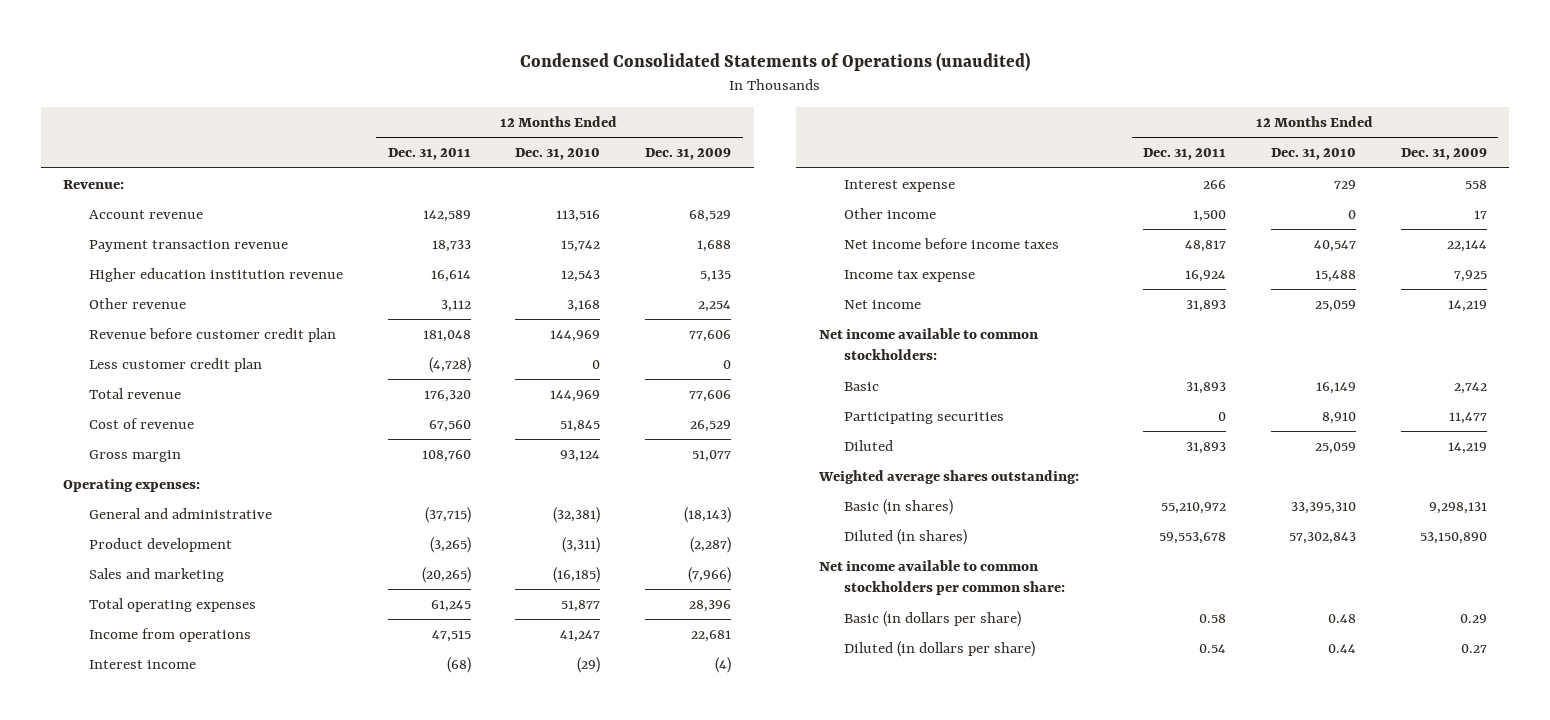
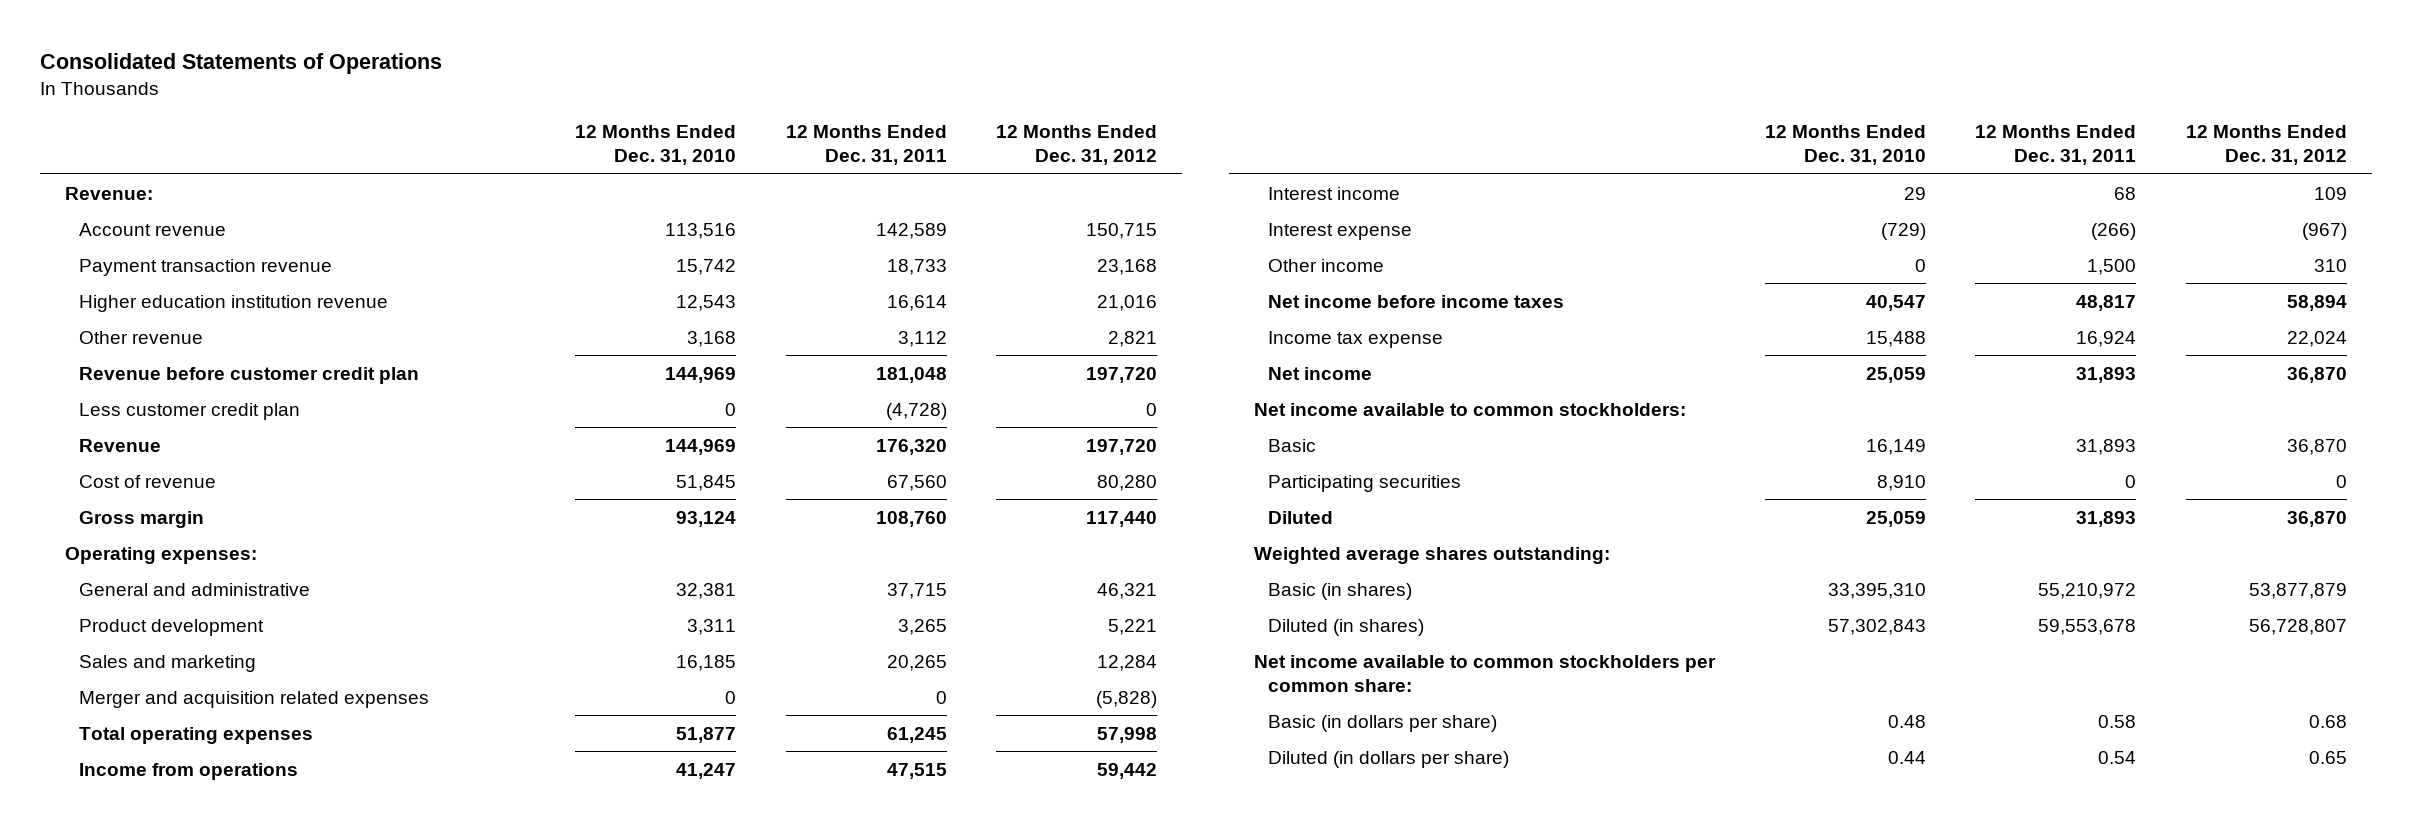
[519,52,1030,72] Condensed Consolidated Statements of Operations (unaudited) -> [39,53,442,75] Consolidated Statements of Operations
[645,148,732,161] Dec. 31, 2009 -> none
none -> [996,125,1158,166] 12 Months Ended Dec. 31, 2012
[88,388,181,400] Total revenue -> [78,438,161,452] Revenue
[424,507,471,524] (37,715) -> [886,582,947,599] 37,715
[553,507,601,524] (32,381) -> [676,582,737,599] 32,381
[429,537,471,554] (3,265) -> [897,618,947,635] 3,265
[562,537,601,554] (3,311) -> [687,618,737,635] 3,311
[421,567,471,584] (20,265) -> [886,654,947,671] 20,265
[553,567,601,584] (16,185) -> [676,654,737,671] 16,185
none -> [78,690,429,708] Merger and acquisition related expenses
[446,657,471,674] (68) -> [2114,186,2137,200] 68
[577,657,601,674] (29) -> [1903,186,1926,200] 29
[1203,180,1227,190] 266 -> [2091,222,2137,240] (266)
[1333,180,1356,190] 729 -> [1880,222,1926,240] (729)

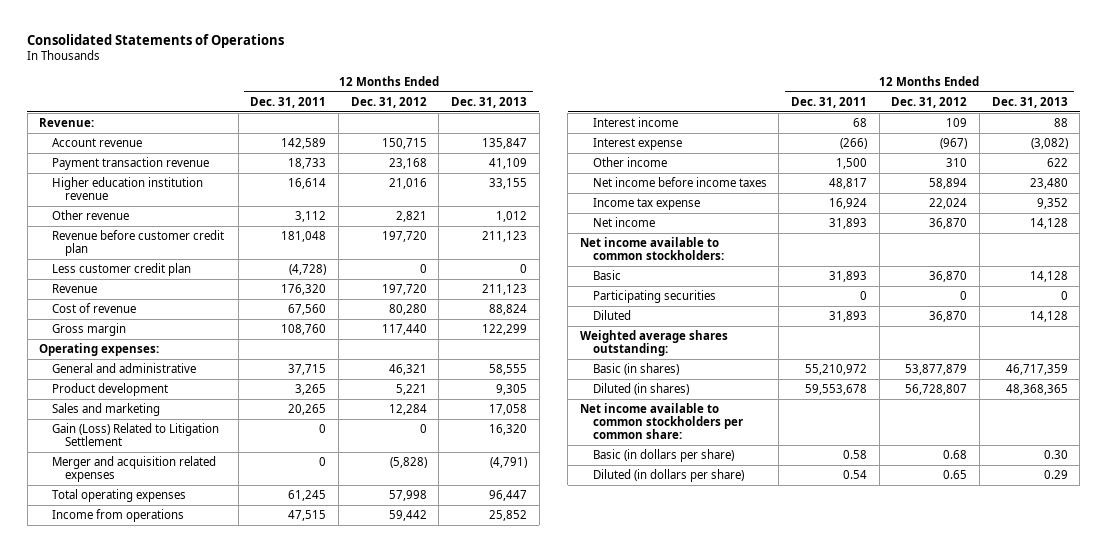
[575,125,737,166] 12 Months Ended Dec. 31, 2010 -> none
none -> [451,96,528,108] Dec. 31, 2013
none -> [52,423,220,447] Gain (Loss) Related to Litigation Settlement

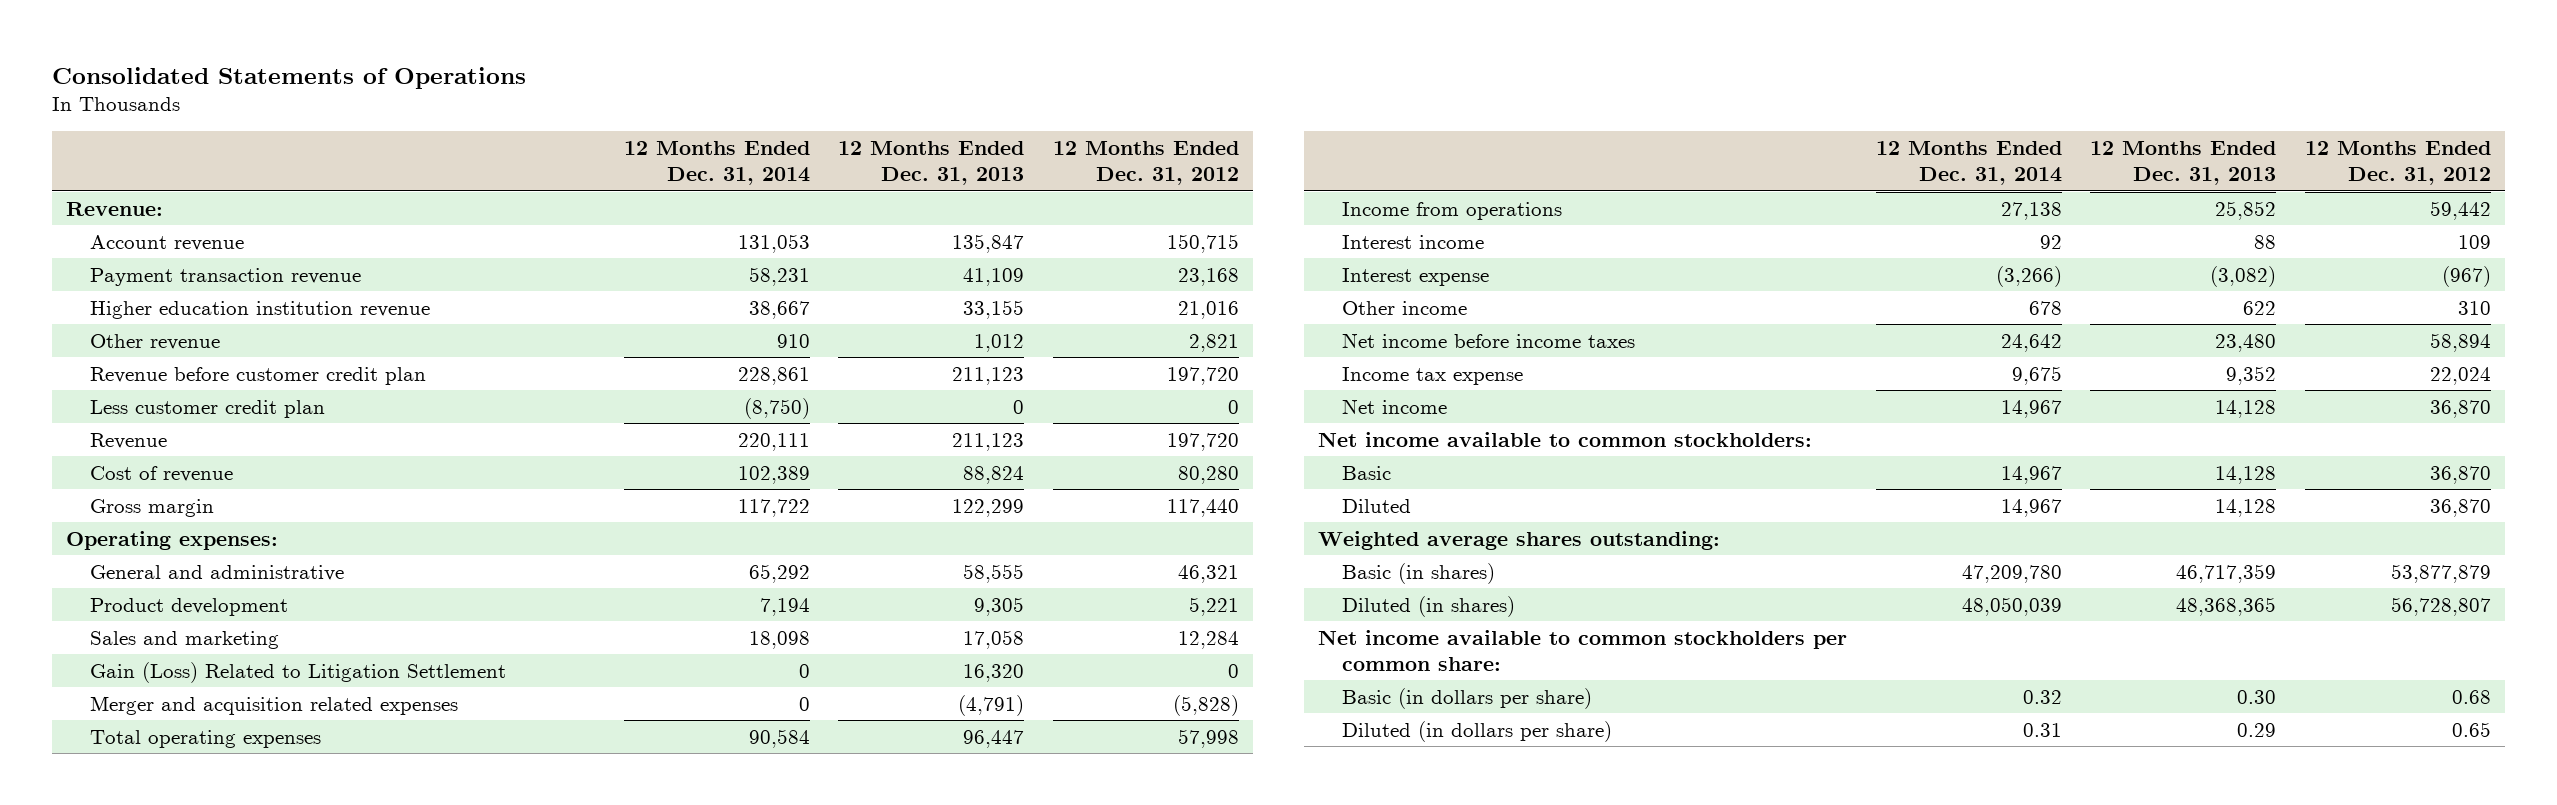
[250,96,327,108] Dec. 31, 2011 -> none
none -> [623,141,810,186] 12 Months Ended Dec. 31, 2014
[592,290,716,304] Participating securities -> none

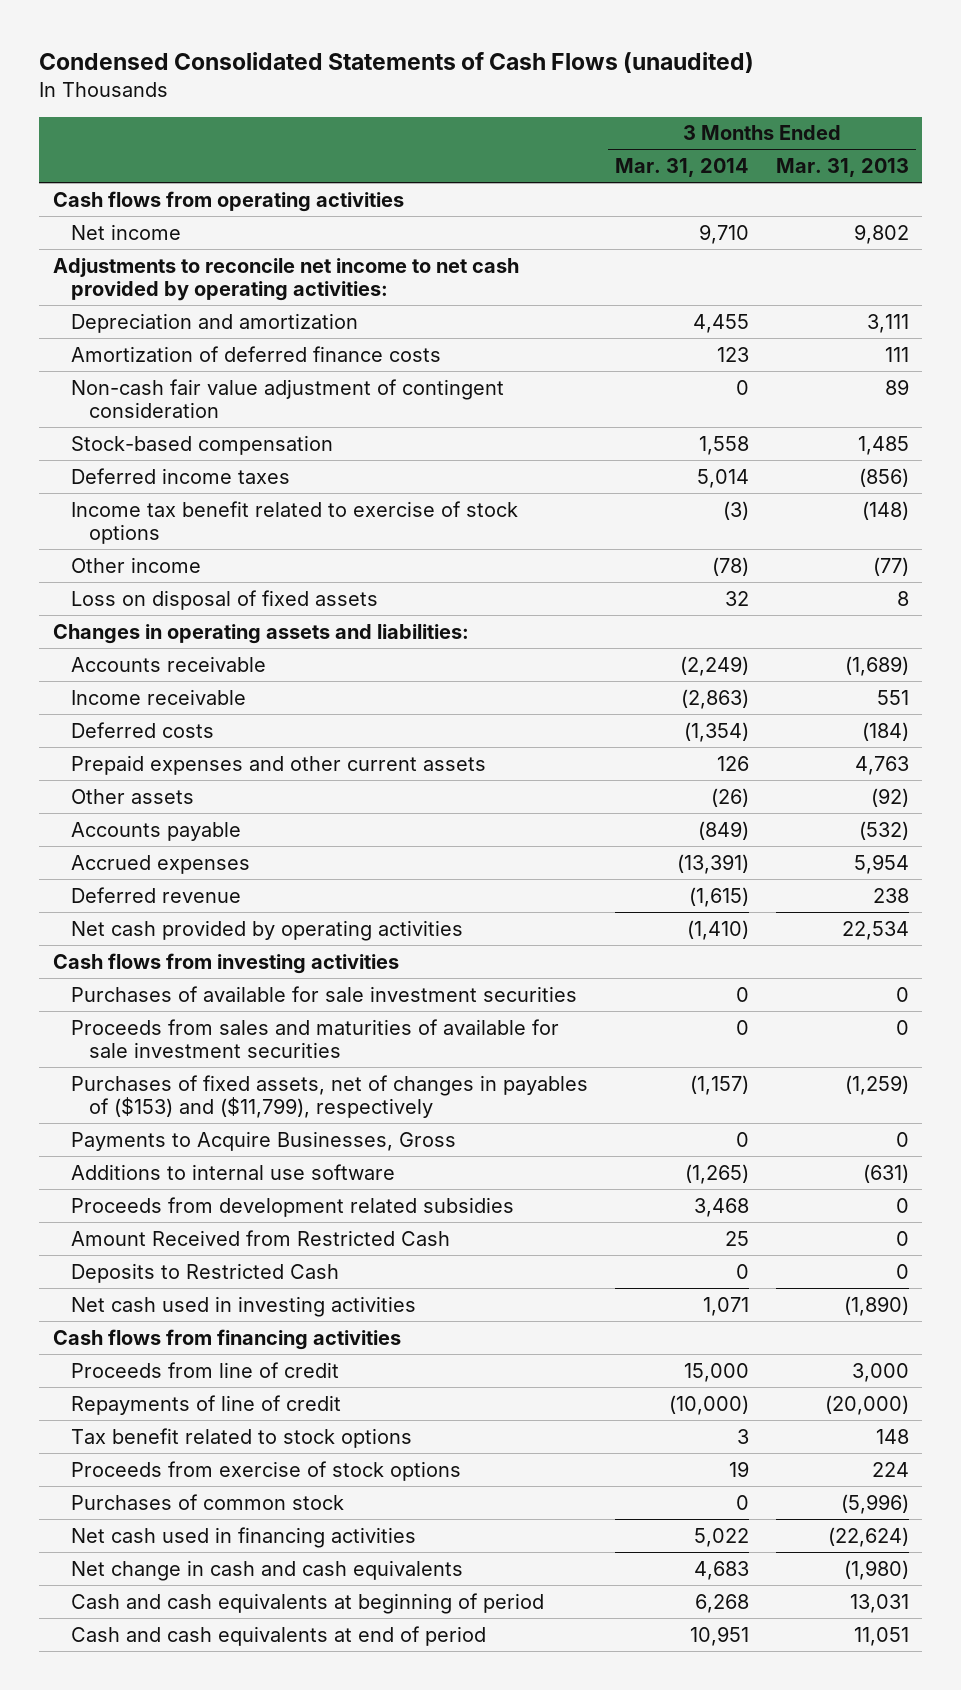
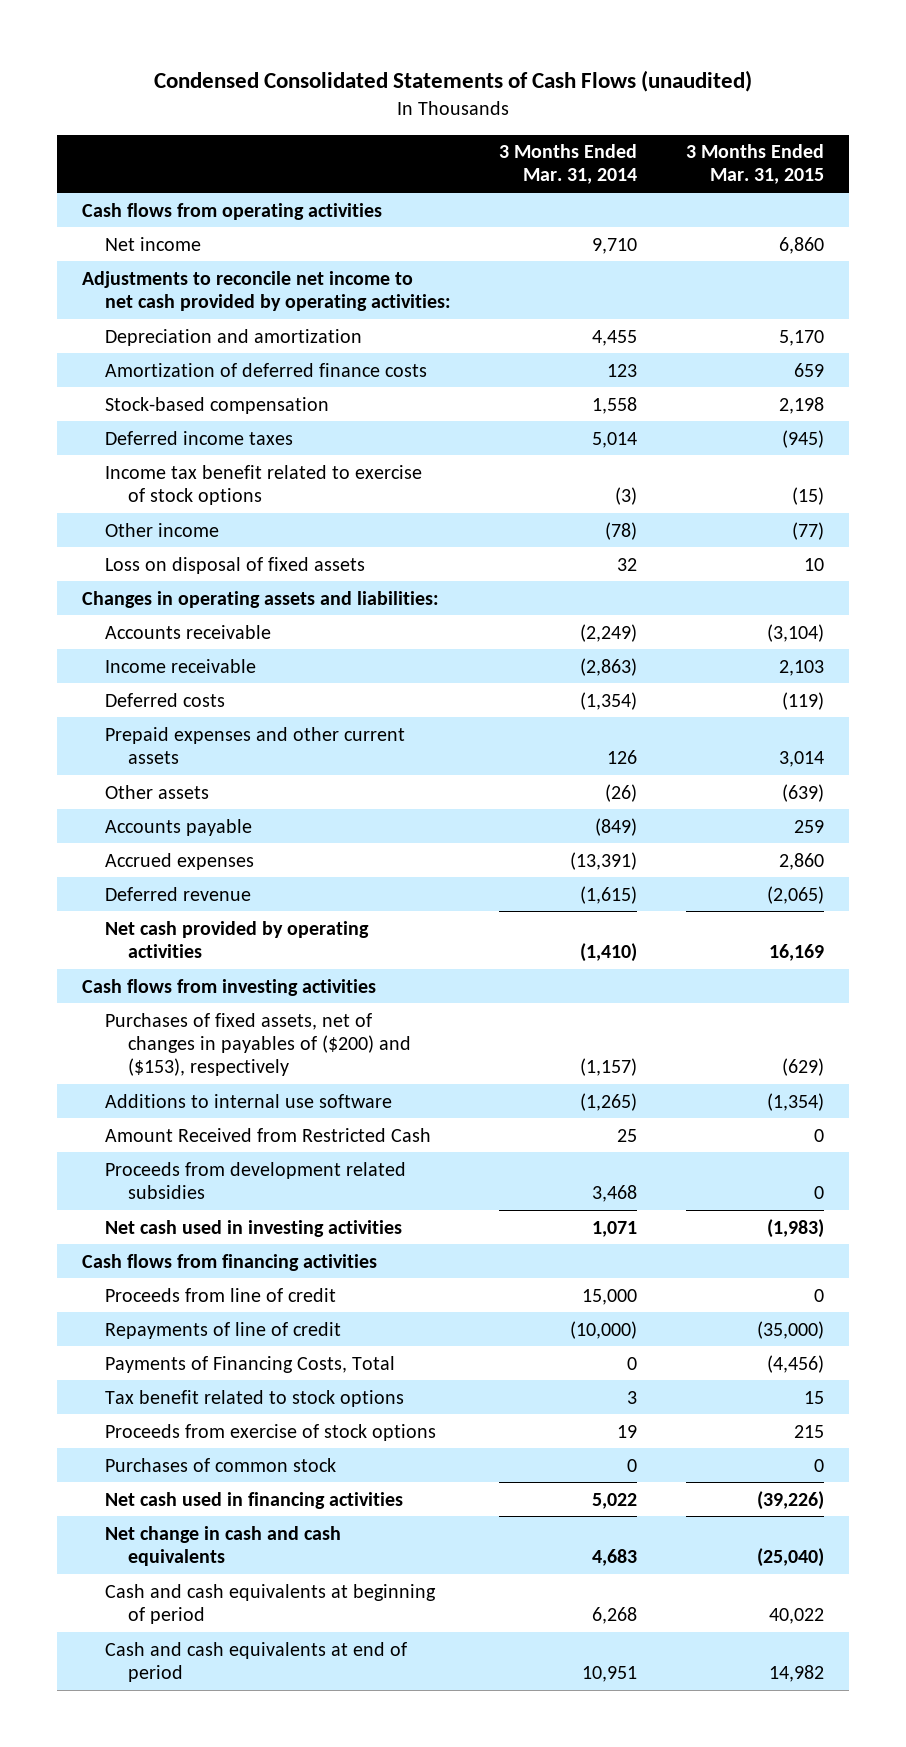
[775,158,909,178] Mar. 31, 2013 -> none
none -> [686,144,825,185] 3 Months Ended Mar. 31, 2015
[70,378,504,418] Non-cash fair value adjustment of contingent consideration -> none
[70,985,577,1002] Purchases of available for sale investment securities -> none
[70,1018,559,1058] Proceeds from sales and maturities of available for sale investment securities -> none
[70,1130,456,1151] Payments to Acquire Businesses, Gross -> none
[70,1074,588,1118] Purchases of fixed assets, net of changes in payables of ($153) and ($11,799), respectively -> [104,1012,411,1076] Purchases of fixed assets, net of changes in payables of ($200) and ($153), respectively
[70,1262,339,1283] Deposits to Restricted Cash -> none
[70,1196,514,1217] Proceeds from development related subsidies -> [104,1161,406,1199] Proceeds from development related subsidies
none -> [104,1355,395,1373] Payments of Financing Costs, Total

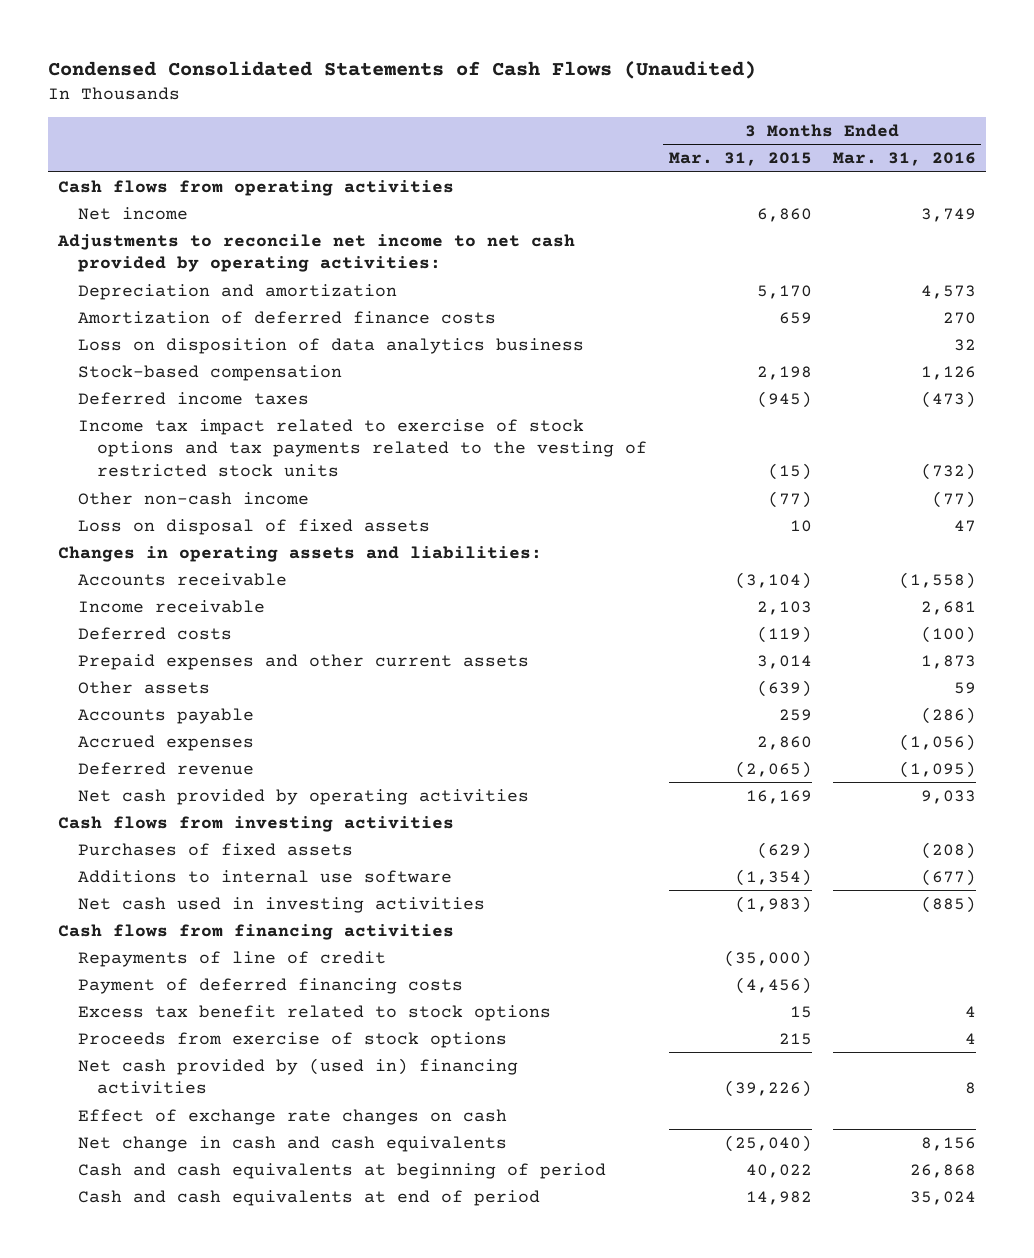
[154,70,753,93] Condensed Consolidated Statements of Cash Flows (unaudited) -> [47,61,756,80] Condensed Consolidated Statements of Cash Flows (Unaudited)
[499,144,638,185] 3 Months Ended Mar. 31, 2014 -> none
none -> [832,152,976,167] Mar. 31, 2016
none -> [77,337,584,354] Loss on disposition of data analytics business
[104,464,422,505] Income tax benefit related to exercise of stock options -> [77,418,648,478] Income tax impact related to exercise of stock options and tax payments related to the vesting of restricted stock units
[104,522,219,537] Other income -> [77,491,309,505] Other non-cash income
[104,1012,411,1076] Purchases of fixed assets, net of changes in payables of ($200) and ($153), respectively -> [77,842,353,856] Purchases of fixed assets
[104,1127,431,1142] Amount Received from Restricted Cash -> none
[104,1161,406,1199] Proceeds from development related subsidies -> none
[104,1287,336,1302] Proceeds from line of credit -> none
[104,1355,395,1373] Payments of Financing Costs, Total -> [77,977,463,994] Payment of deferred financing costs
[104,1389,404,1407] Tax benefit related to stock options -> [77,1004,551,1021] Excess tax benefit related to stock options
[104,1457,336,1472] Purchases of common stock -> none
[104,1491,403,1509] Net cash used in financing activities -> [77,1057,518,1095] Net cash provided by (used in) financing activities
none -> [77,1108,507,1125] Effect of exchange rate changes on cash

